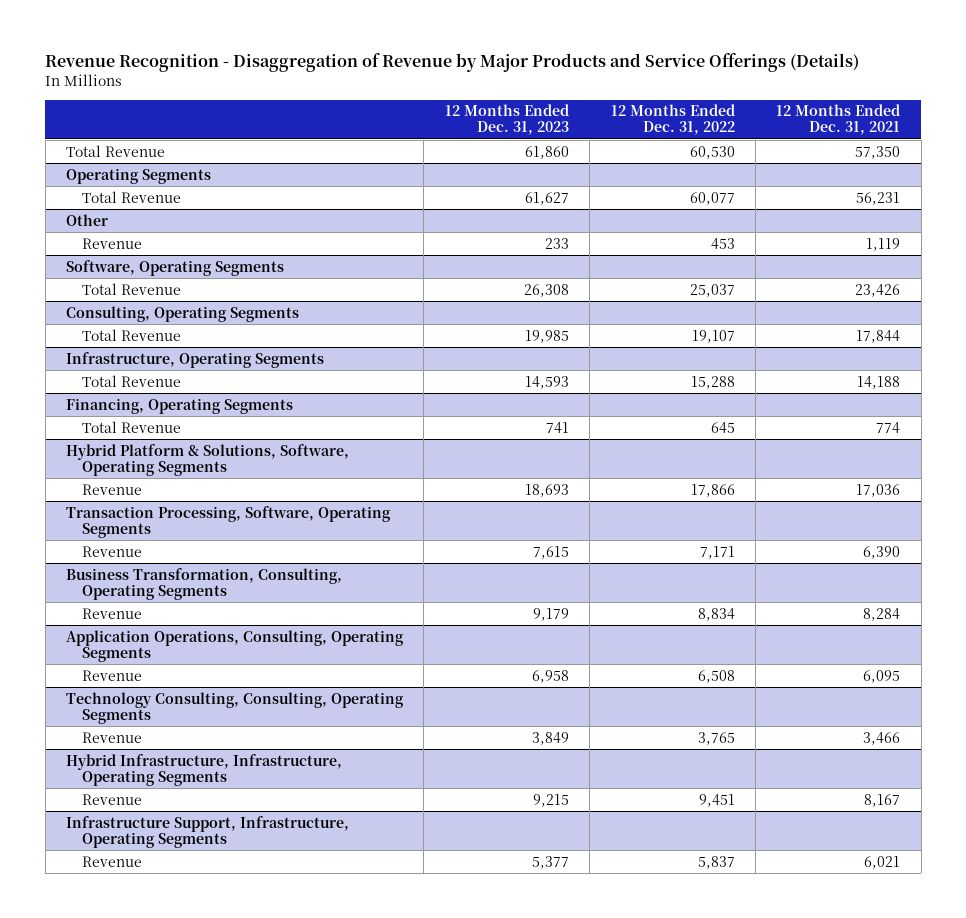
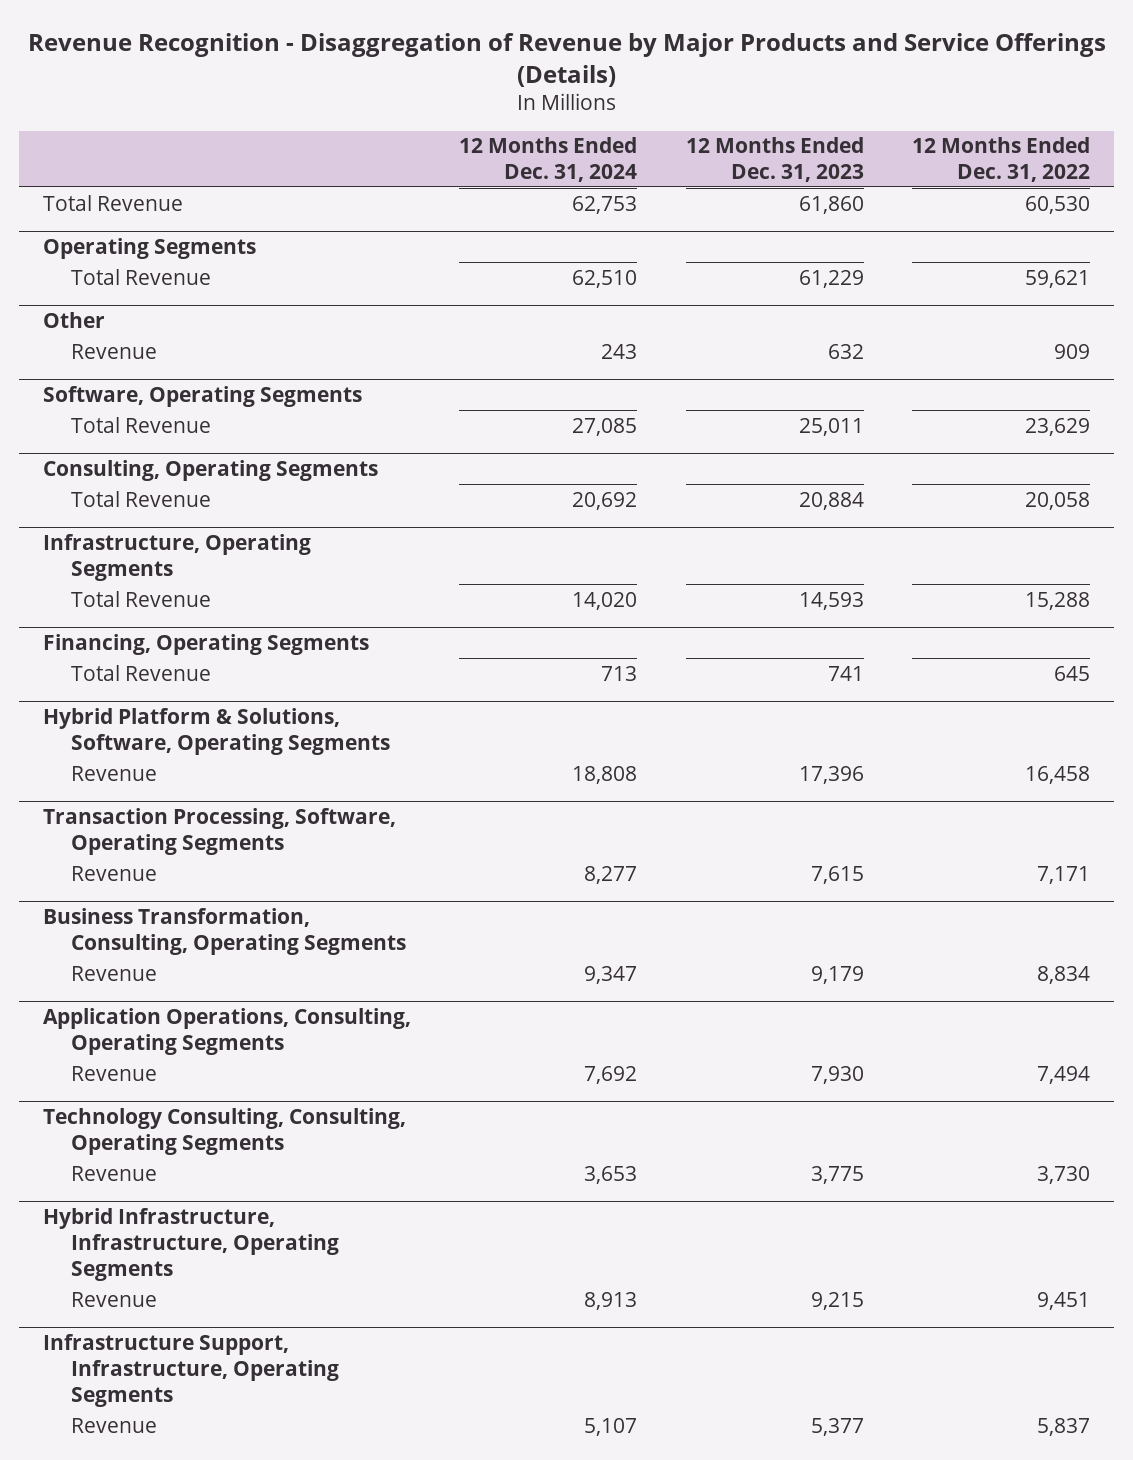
[776,104,901,136] 12 Months Ended Dec. 31, 2021 -> none
none -> [459,137,638,182] 12 Months Ended Dec. 31, 2024
[524,191,569,205] 61,627 -> [798,269,864,288] 61,229
[689,191,735,205] 60,077 -> [1025,269,1091,288] 59,621
[544,237,569,249] 233 -> [827,343,864,359] 632
[710,237,735,249] 453 -> [1054,343,1091,359] 909
[523,283,569,297] 26,308 -> [798,417,864,436] 25,011
[689,283,735,297] 25,037 -> [1025,417,1091,436] 23,629
[524,329,569,343] 19,985 -> [798,491,864,510] 20,884
[691,329,735,343] 19,107 -> [1025,491,1091,510] 20,058
[524,483,569,497] 18,693 -> [798,765,864,784] 17,396
[690,483,735,497] 17,866 -> [1025,765,1091,784] 16,458
[531,669,569,683] 6,958 -> [810,1065,864,1084] 7,930
[697,669,735,683] 6,508 -> [1037,1065,1091,1084] 7,494
[531,731,569,745] 3,849 -> [810,1165,864,1184] 3,775
[697,731,735,745] 3,765 -> [1037,1165,1091,1184] 3,730

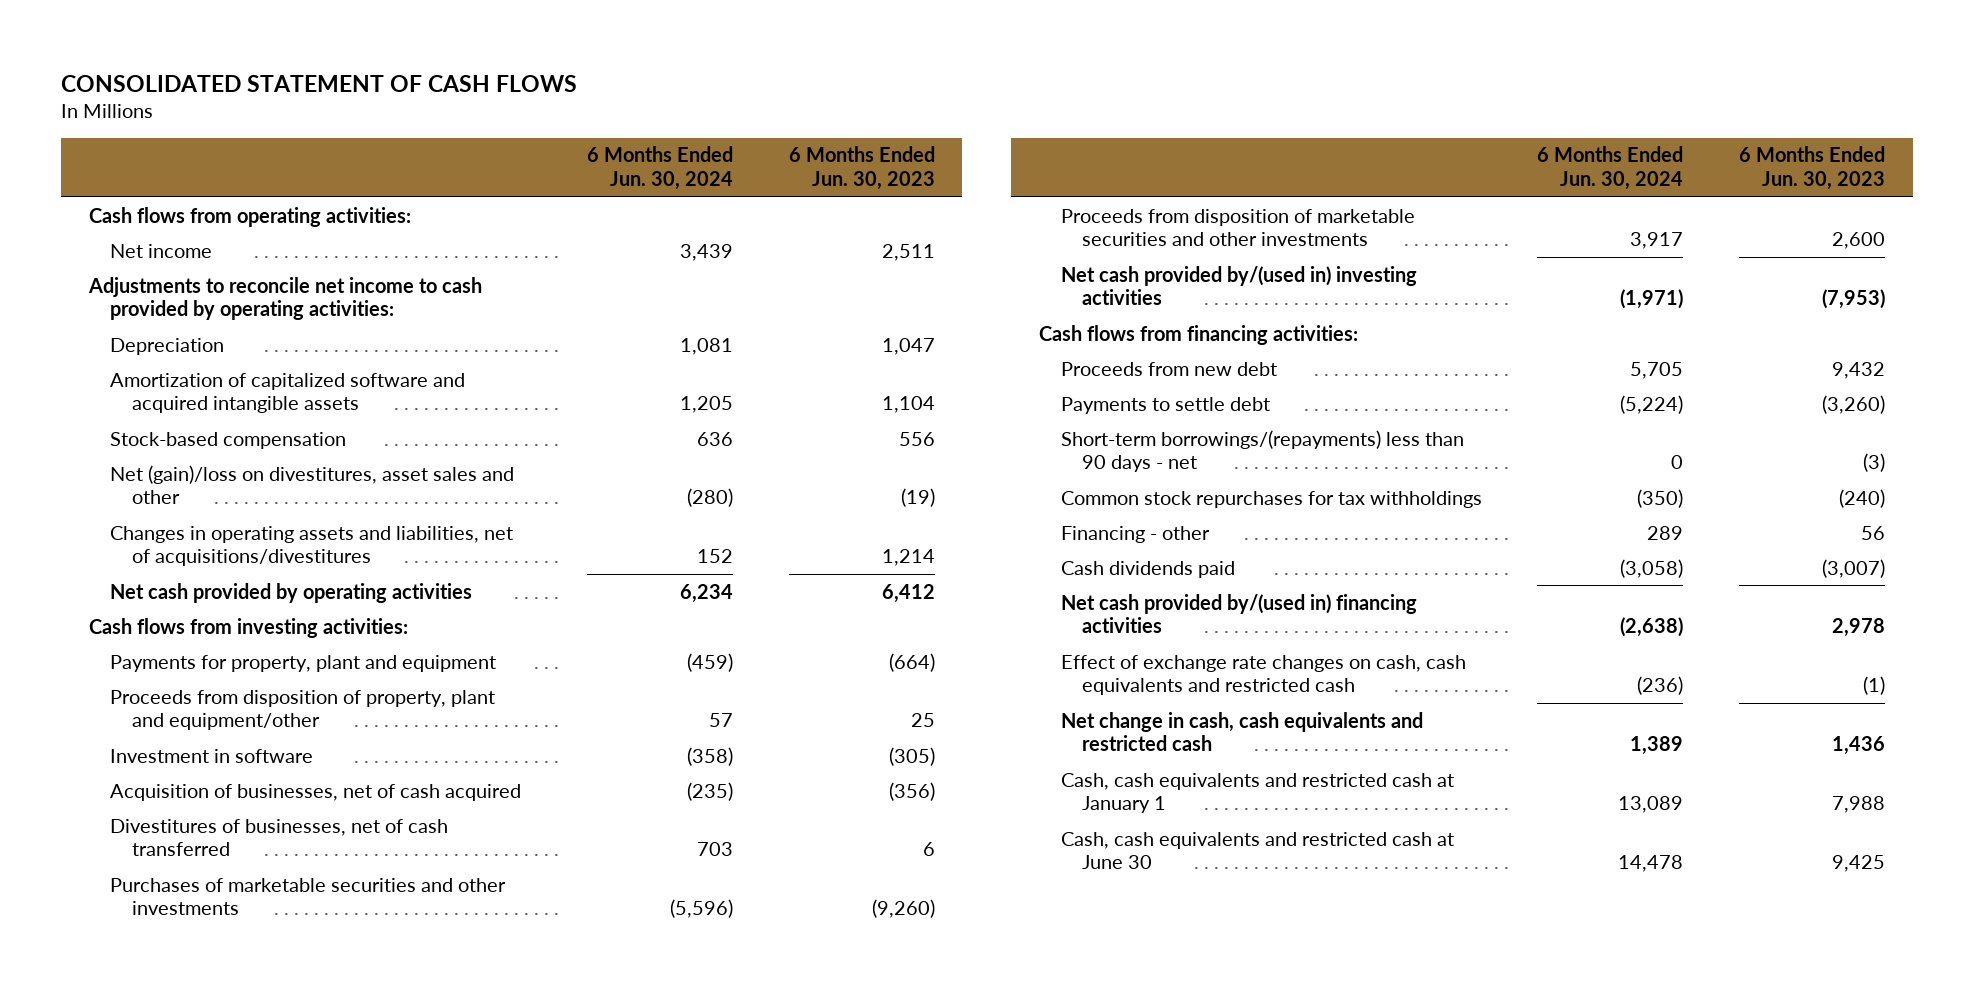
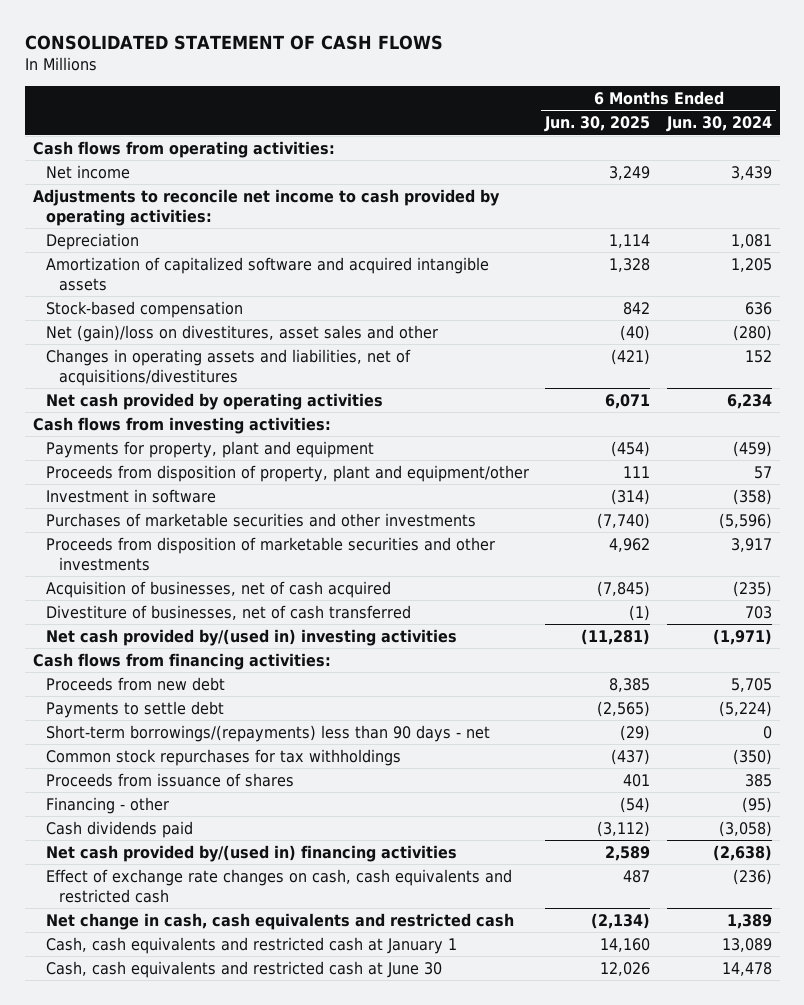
[788,146,935,191] 6 Months Ended Jun. 30, 2023 -> none
none -> [544,116,651,133] Jun. 30, 2025
[110,818,449,857] Divestitures of businesses, net of cash transferred -> none
[110,783,522,801] Acquisition of businesses, net of cash acquired -> [46,580,392,598] Acquisition of businesses, net of cash acquired
none -> [46,604,412,620] Divestiture of businesses, net of cash transferred
none -> [46,772,295,787] Proceeds from issuance of shares
[1647,525,1684,540] 289 -> [741,796,772,813] (95)

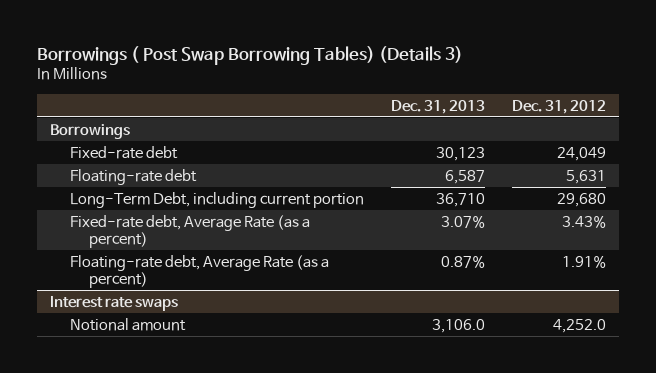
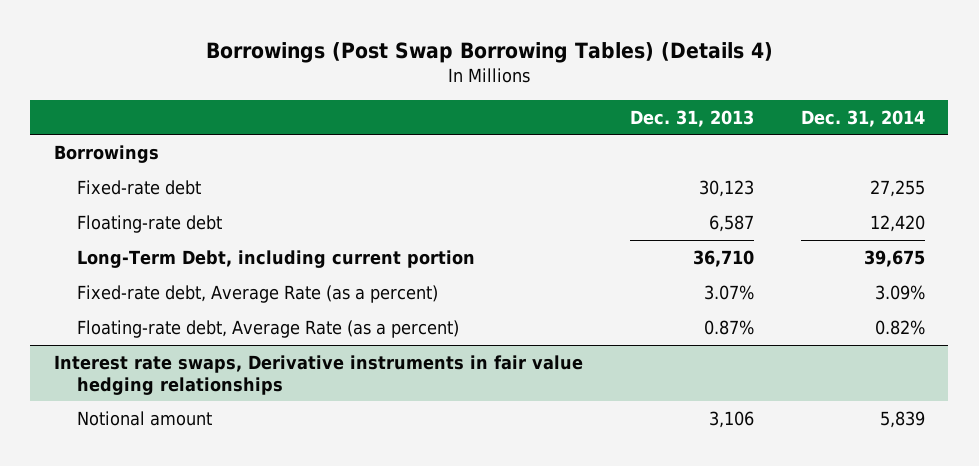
[36,45,463,65] Borrowings ( Post Swap Borrowing Tables) (Details 3) -> [206,42,774,64] Borrowings (Post Swap Borrowing Tables) (Details 4)
[511,99,606,114] Dec. 31, 2012 -> none
none -> [800,109,925,127] Dec. 31, 2014
[50,295,179,311] Interest rate swaps -> none
none -> [53,354,583,395] Interest rate swaps, Derivative instruments in fair value hedging relationships
[431,318,485,333] 3,106.0 -> [708,410,754,428] 3,106

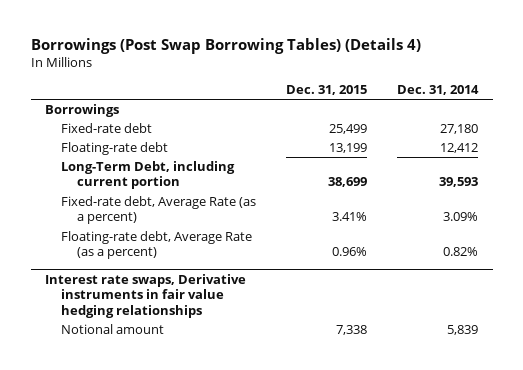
[629,109,754,127] Dec. 31, 2013 -> none
none -> [286,85,368,96] Dec. 31, 2015
[869,179,925,197] 27,255 -> [439,124,478,135] 27,180
[869,214,925,232] 12,420 -> [439,143,478,154] 12,412
[863,249,925,267] 39,675 -> [438,177,478,188] 39,593

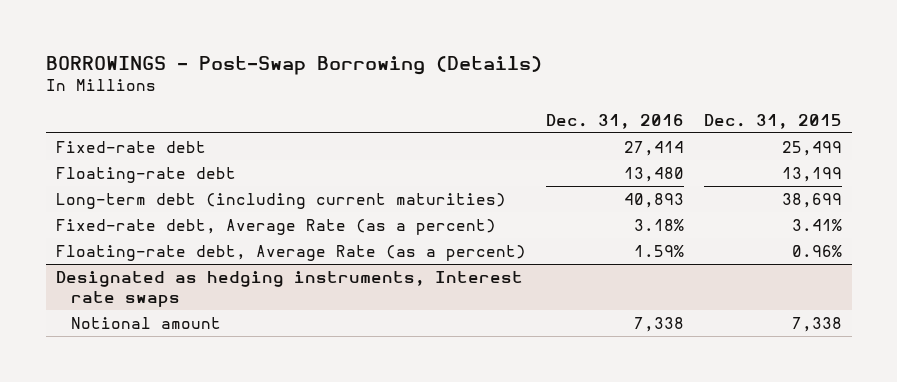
[30,38,421,55] Borrowings (Post Swap Borrowing Tables) (Details 4) -> [45,55,542,75] BORROWINGS - Post-Swap Borrowing (Details)
[396,85,479,96] Dec. 31, 2014 -> none
none -> [545,113,684,129] Dec. 31, 2016
[45,104,120,118] Borrowings -> none
[61,161,236,190] Long-Term Debt, including current portion -> [55,193,506,210] Long-term debt (including current maturities)
[45,273,247,318] Interest rate swaps, Derivative instruments in fair value hedging relationships -> none
none -> [55,271,523,307] Designated as hedging instruments, Interest rate swaps

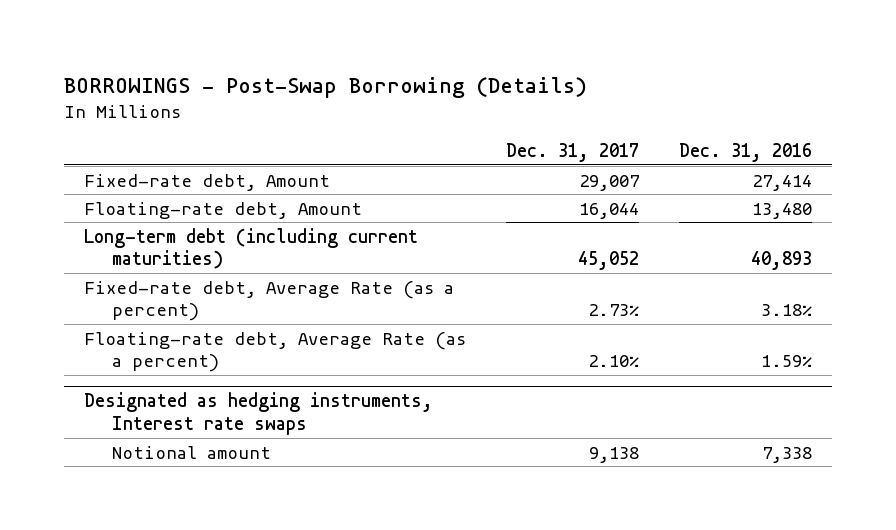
[703,113,842,129] Dec. 31, 2015 -> none
none -> [505,142,639,162] Dec. 31, 2017
[55,141,206,154] Fixed-rate debt -> [83,173,330,191] Fixed-rate debt, Amount
[55,167,236,184] Floating-rate debt -> [83,201,362,219] Floating-rate debt, Amount

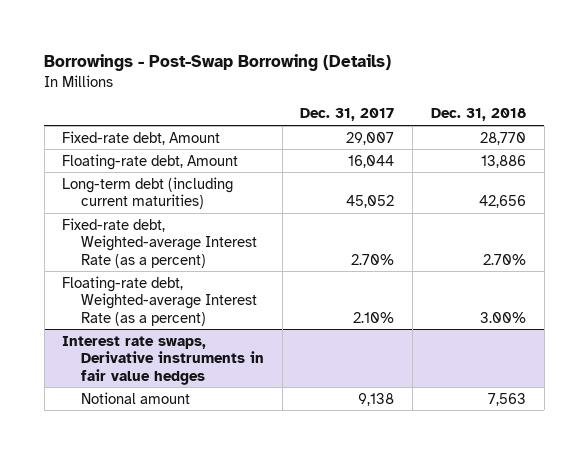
[63,76,587,98] BORROWINGS - Post-Swap Borrowing (Details) -> [44,54,392,72] Borrowings - Post-Swap Borrowing (Details)
[678,142,812,162] Dec. 31, 2016 -> none
none -> [430,108,526,122] Dec. 31, 2018
[83,391,433,435] Designated as hedging instruments, Interest rate swaps -> none
[83,280,454,322] Fixed-rate debt, Average Rate (as a percent) -> [62,217,257,268] Fixed-rate debt, Weighted-average Interest Rate (as a percent)
[587,304,639,317] 2.73% -> [351,253,395,265] 2.70%
[83,331,466,373] Floating-rate debt, Average Rate (as a percent) -> [62,275,257,326] Floating-rate debt, Weighted-average Interest Rate (as a percent)
none -> [62,335,264,385] Interest rate swaps, Derivative instruments in fair value hedges

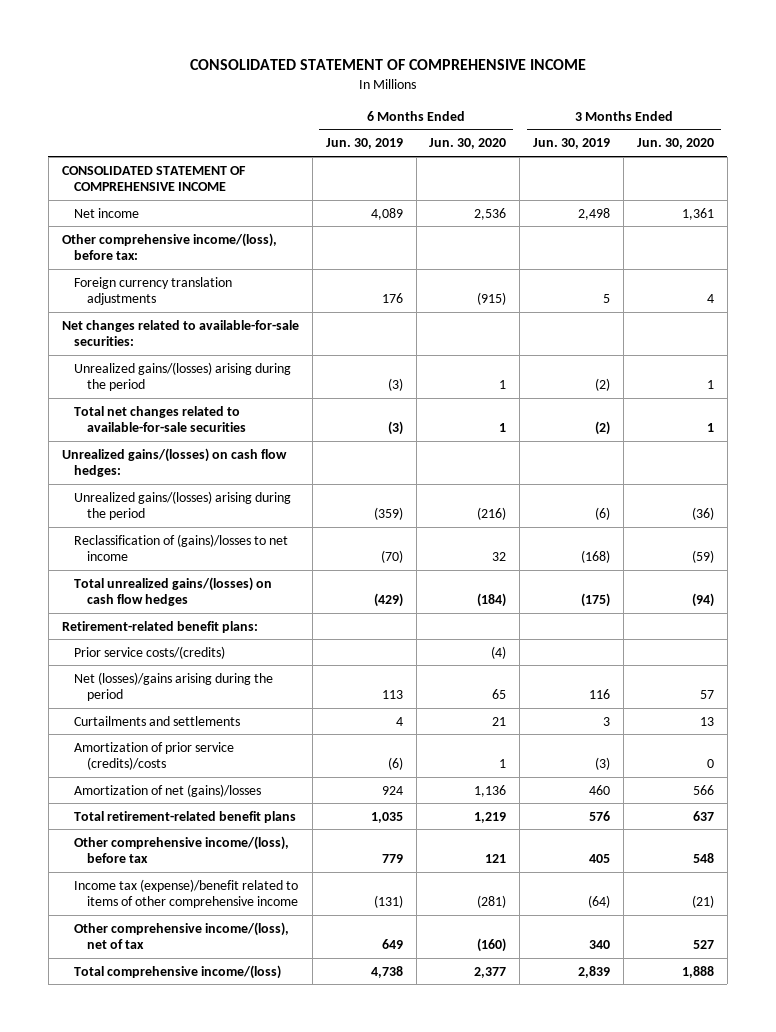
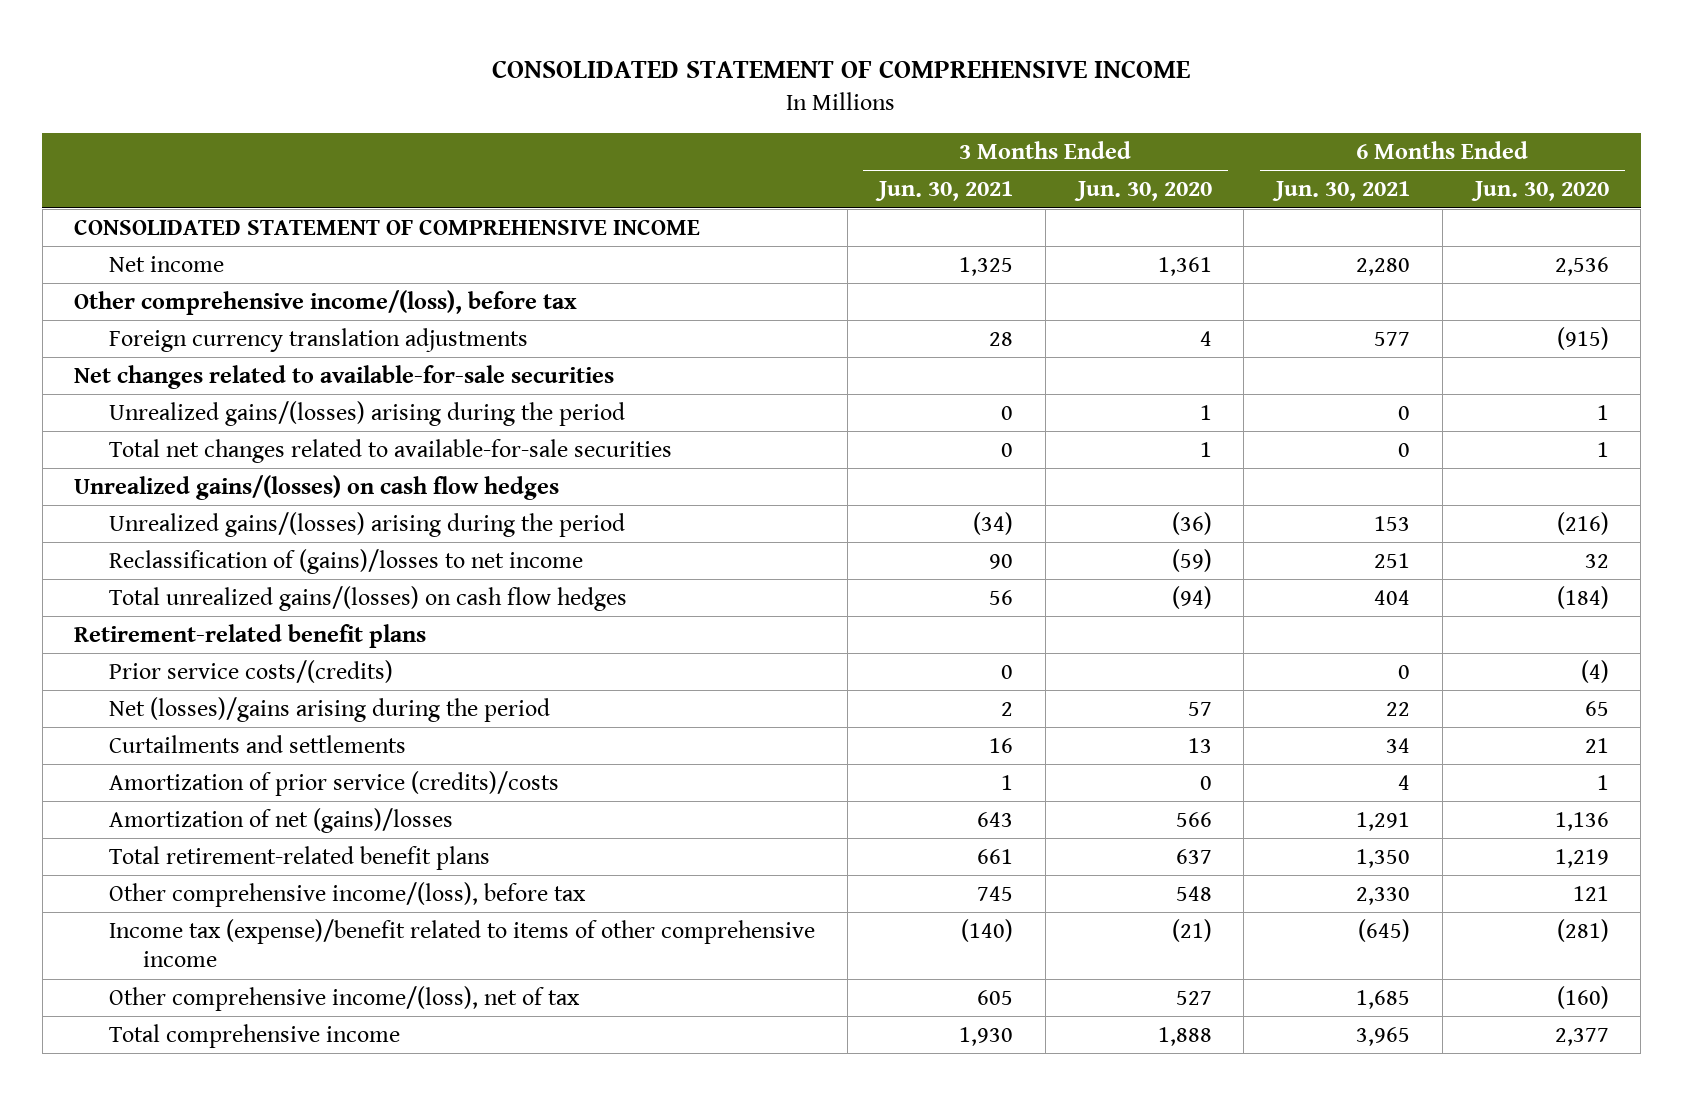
[325,138,403,150] Jun. 30, 2019 -> none
[533,138,611,150] Jun. 30, 2019 -> none
none -> [875,181,1014,202] Jun. 30, 2021
none -> [1272,181,1411,202] Jun. 30, 2021
[61,232,277,261] Other comprehensive income/(loss), before tax: -> [74,289,578,315] Other comprehensive income/(loss), before tax
[61,319,299,347] Net changes related to available-for-sale securities: -> [74,364,615,389] Net changes related to available-for-sale securities
[61,447,287,478] Unrealized gains/(losses) on cash flow hedges: -> [74,474,560,500] Unrealized gains/(losses) on cash flow hedges
[61,620,258,633] Retirement-related benefit plans: -> [74,623,427,648] Retirement-related benefit plans
[74,964,282,979] Total comprehensive income/(loss) -> [108,1023,400,1048] Total comprehensive income

